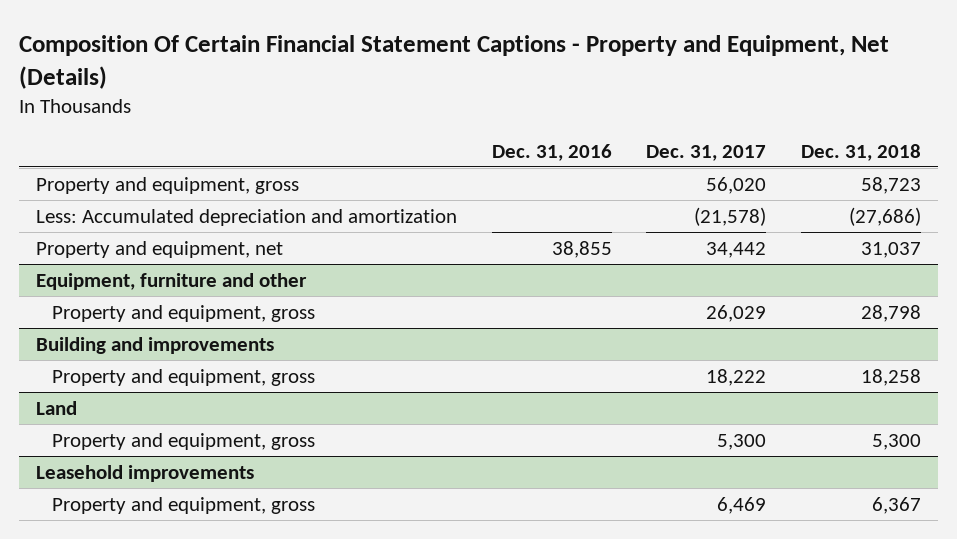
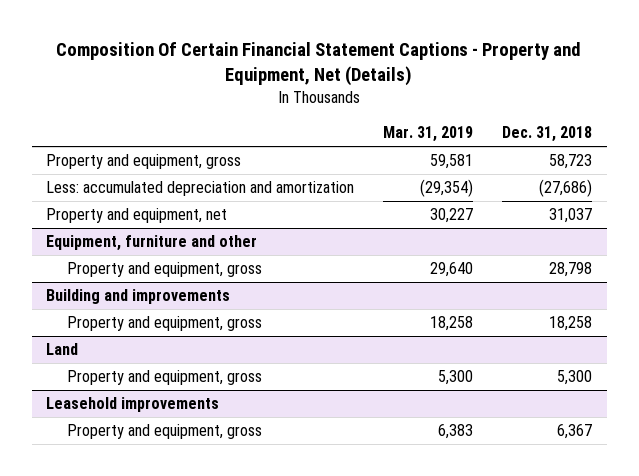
[491,143,612,161] Dec. 31, 2016 -> none
[646,144,767,161] Dec. 31, 2017 -> none
none -> [383,126,474,143] Mar. 31, 2019
[36,209,458,227] Less: Accumulated depreciation and amortization -> [46,181,355,197] Less: accumulated depreciation and amortization

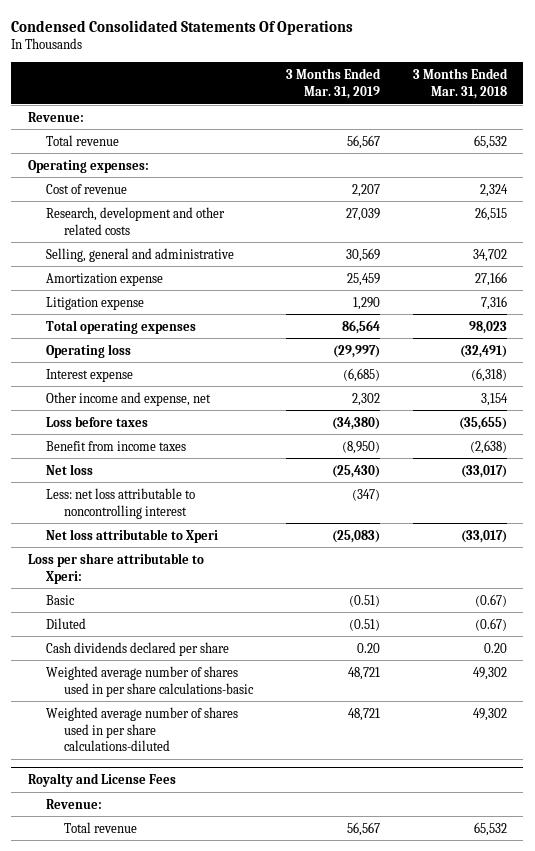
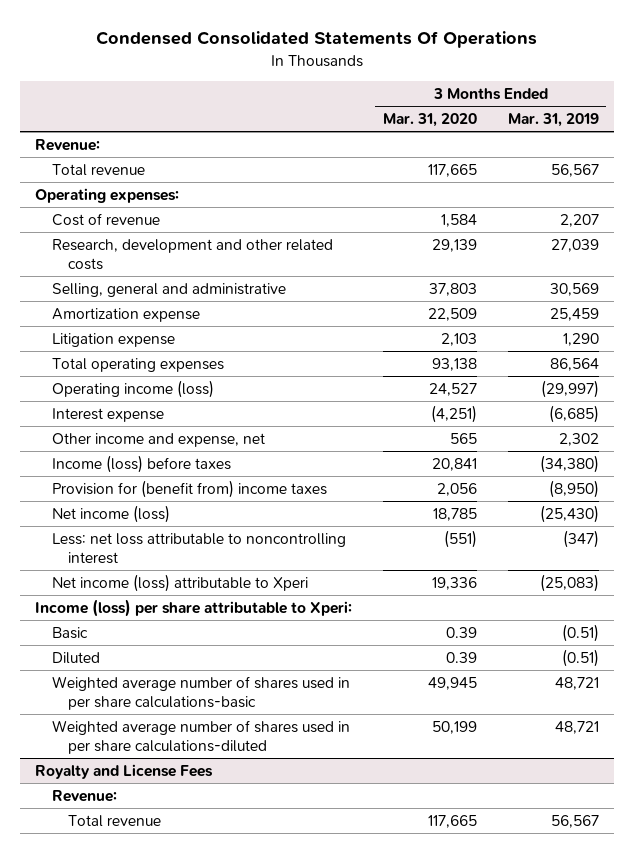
[412,67,508,99] 3 Months Ended Mar. 31, 2018 -> none
none -> [382,112,477,127] Mar. 31, 2020
[45,343,131,358] Operating loss -> [51,379,214,398] Operating income (loss)
[45,415,148,427] Loss before taxes -> [51,454,231,473] Income (loss) before taxes
[45,440,186,451] Benefit from income taxes -> [51,479,327,498] Provision for (benefit from) income taxes
[45,463,93,475] Net loss -> [51,504,170,523] Net income (loss)
[45,528,218,543] Net loss attributable to Xperi -> [51,573,308,592] Net income (loss) attributable to Xperi
[27,552,204,584] Loss per share attributable to Xperi: -> [35,598,353,617] Income (loss) per share attributable to Xperi:
[45,641,229,656] Cash dividends declared per share -> none

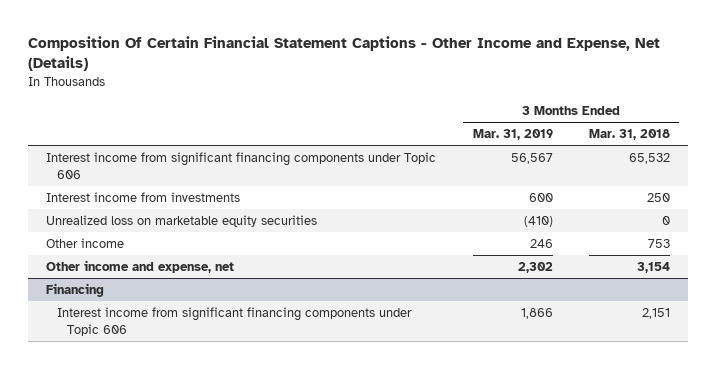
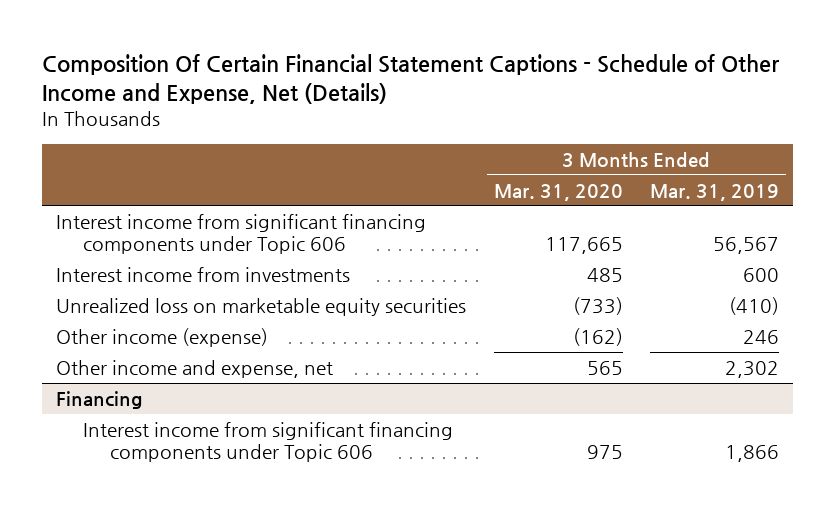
[28,36,661,72] Composition Of Certain Financial Statement Captions - Other Income and Expense, Net (Details) -> [41,53,780,104] Composition Of Certain Financial Statement Captions - Schedule of Other Income and Expense, Net (Details)
[588,129,670,141] Mar. 31, 2018 -> none
none -> [493,183,623,201] Mar. 31, 2020
[46,238,125,249] Other income -> [55,327,268,347] Other income (expense)

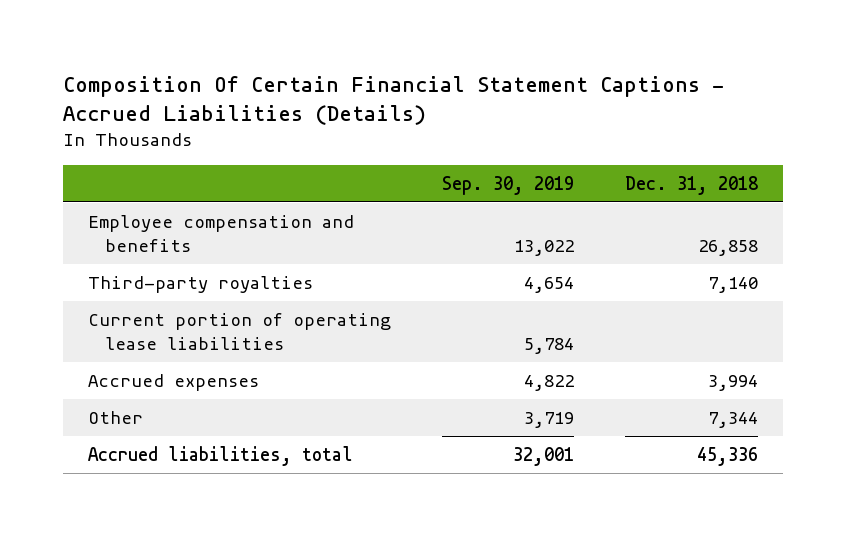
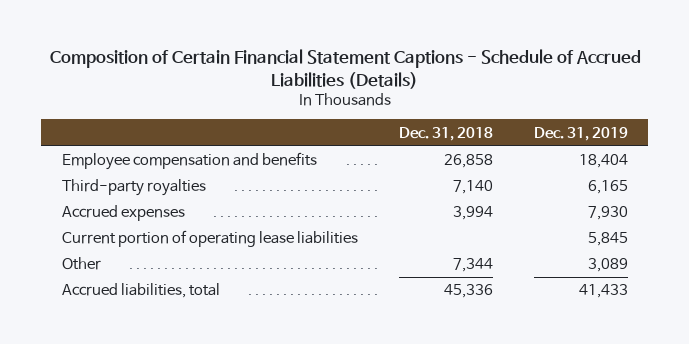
[62,75,724,125] Composition Of Certain Financial Statement Captions - Accrued Liabilities (Details) -> [49,49,641,89] Composition of Certain Financial Statement Captions - Schedule of Accrued Liabilities (Details)
[441,175,574,195] Sep. 30, 2019 -> none
none -> [533,126,628,141] Dec. 31, 2019
[88,312,392,350] Current portion of operating lease liabilities -> [61,230,358,248] Current portion of operating lease liabilities

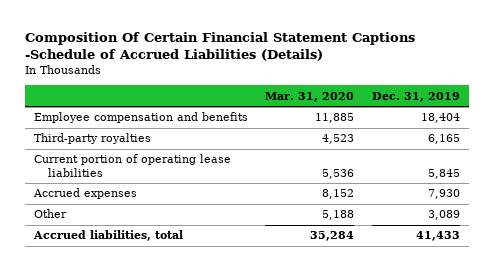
[49,49,641,89] Composition of Certain Financial Statement Captions - Schedule of Accrued Liabilities (Details) -> [25,32,416,62] Composition Of Certain Financial Statement Captions -Schedule of Accrued Liabilities (Details)
[398,126,493,141] Dec. 31, 2018 -> none
none -> [265,91,355,102] Mar. 31, 2020
[61,205,185,222] Accrued expenses -> [32,188,137,200] Accrued expenses

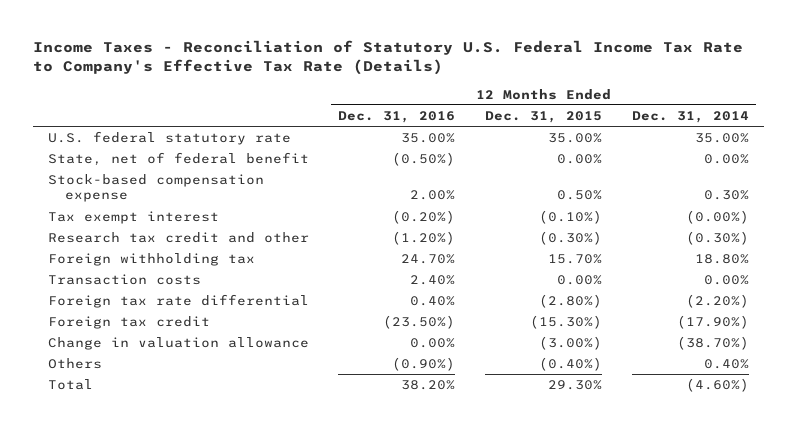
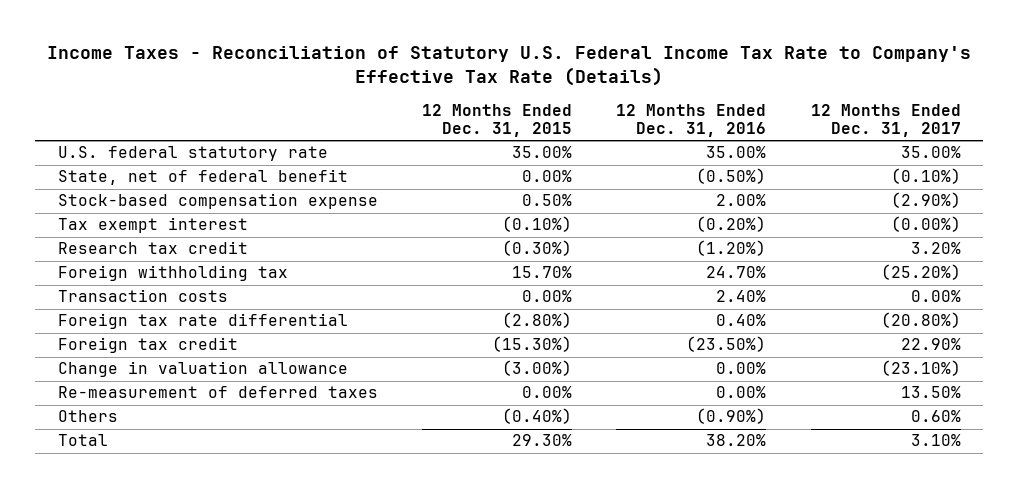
[632,110,750,123] Dec. 31, 2014 -> none
none -> [810,104,961,138] 12 Months Ended Dec. 31, 2017
[47,232,309,244] Research tax credit and other -> [57,241,248,255] Research tax credit
none -> [57,386,378,399] Re-measurement of deferred taxes

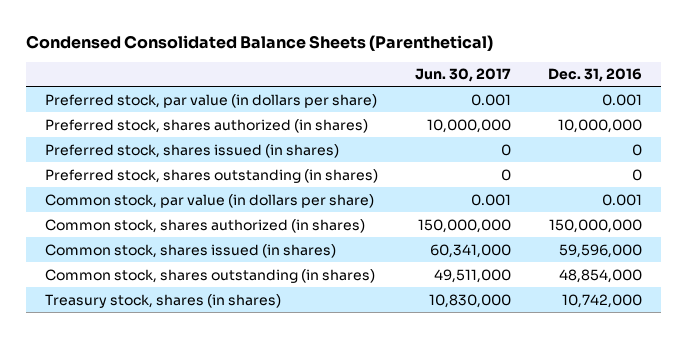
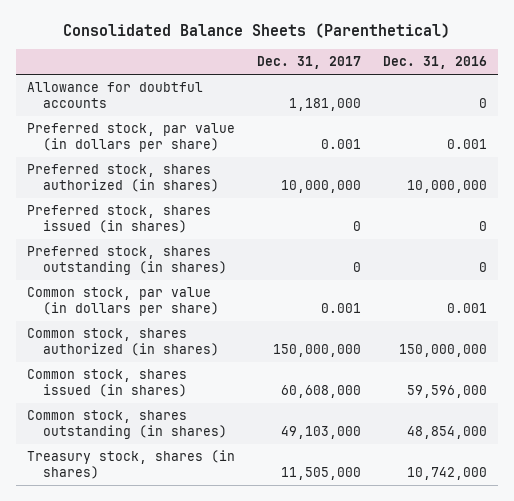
[25,34,493,51] Condensed Consolidated Balance Sheets (Parenthetical) -> [62,23,450,39] Consolidated Balance Sheets (Parenthetical)
[414,68,511,83] Jun. 30, 2017 -> none
none -> [256,56,361,70] Dec. 31, 2017
none -> [26,82,203,109] Allowance for doubtful accounts

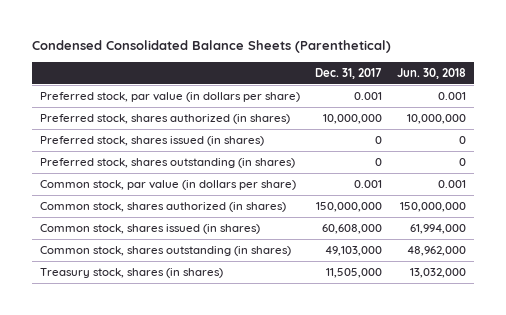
[62,23,450,39] Consolidated Balance Sheets (Parenthetical) -> [32,40,392,54] Condensed Consolidated Balance Sheets (Parenthetical)
[382,56,487,70] Dec. 31, 2016 -> none
none -> [396,67,466,79] Jun. 30, 2018
[26,82,203,109] Allowance for doubtful accounts -> none

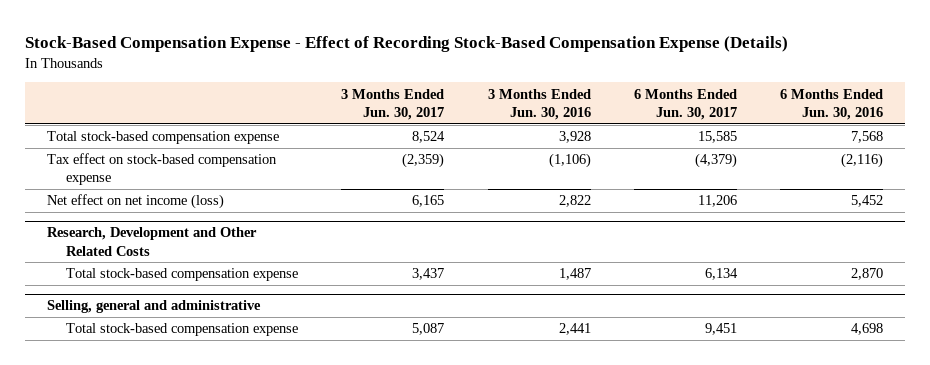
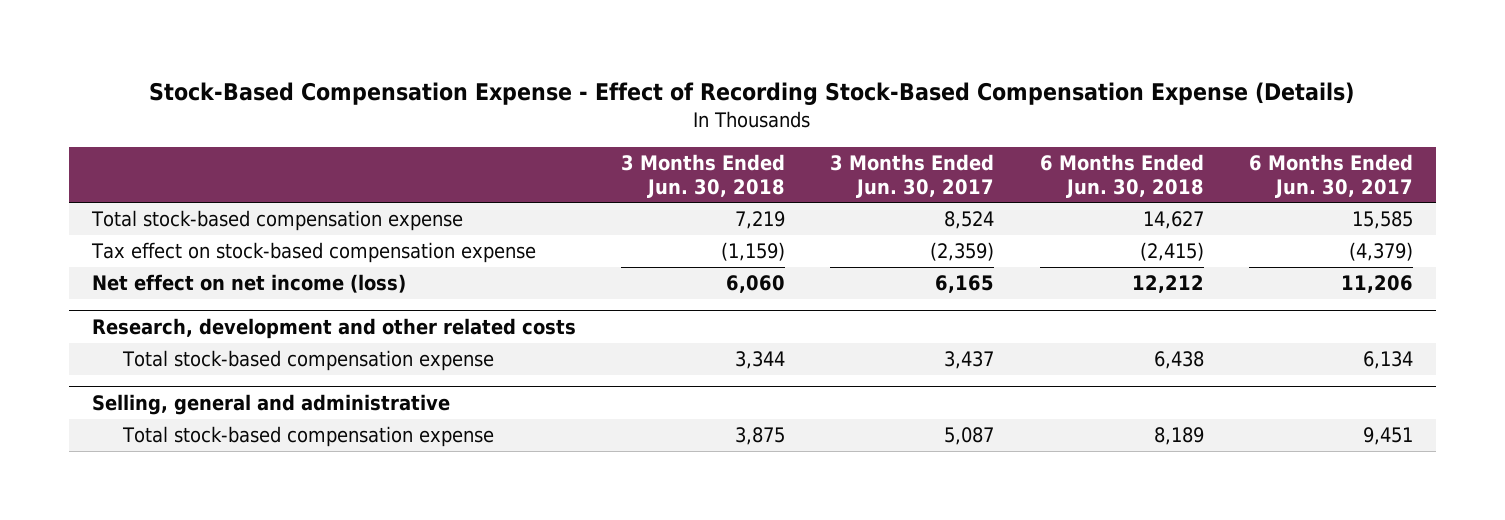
[487,88,591,120] 3 Months Ended Jun. 30, 2016 -> none
[780,88,884,120] 6 Months Ended Jun. 30, 2016 -> none
none -> [620,154,785,198] 3 Months Ended Jun. 30, 2018
none -> [1039,154,1204,198] 6 Months Ended Jun. 30, 2018
[46,227,257,256] Research, Development and Other Related Costs -> [91,317,576,339] Research, development and other related costs

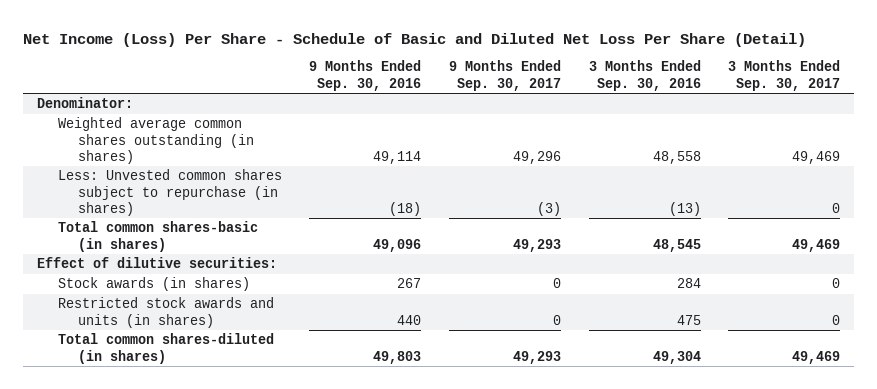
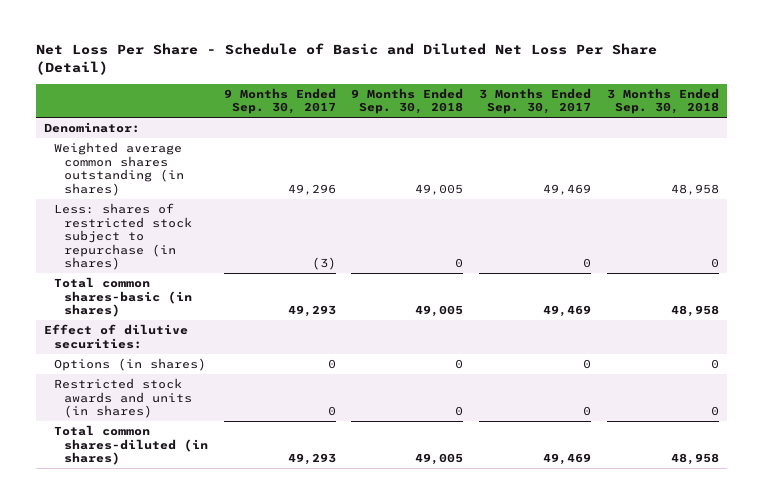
[22,32,806,47] Net Income (Loss) Per Share - Schedule of Basic and Diluted Net Loss Per Share (Detail) -> [36,43,658,76] Net Loss Per Share - Schedule of Basic and Diluted Net Loss Per Share (Detail)
[309,60,422,91] 9 Months Ended Sep. 30, 2016 -> none
[588,60,701,91] 3 Months Ended Sep. 30, 2016 -> none
none -> [351,87,464,115] 9 Months Ended Sep. 30, 2018
none -> [607,87,720,115] 3 Months Ended Sep. 30, 2018
[57,169,282,217] Less: Unvested common shares subject to repurchase (in shares) -> [54,203,192,271] Less: shares of restricted stock subject to repurchase (in shares)
[57,277,250,292] Stock awards (in shares) -> [54,358,207,372] Options (in shares)

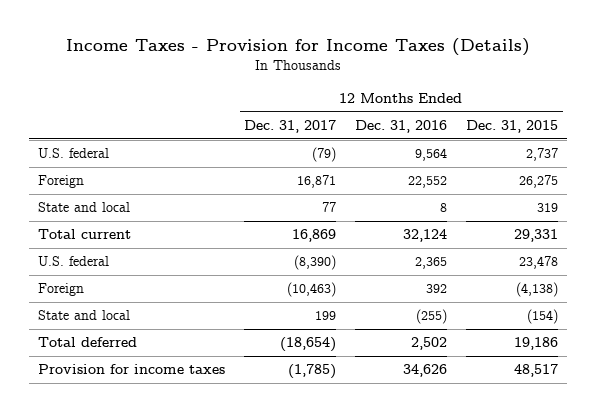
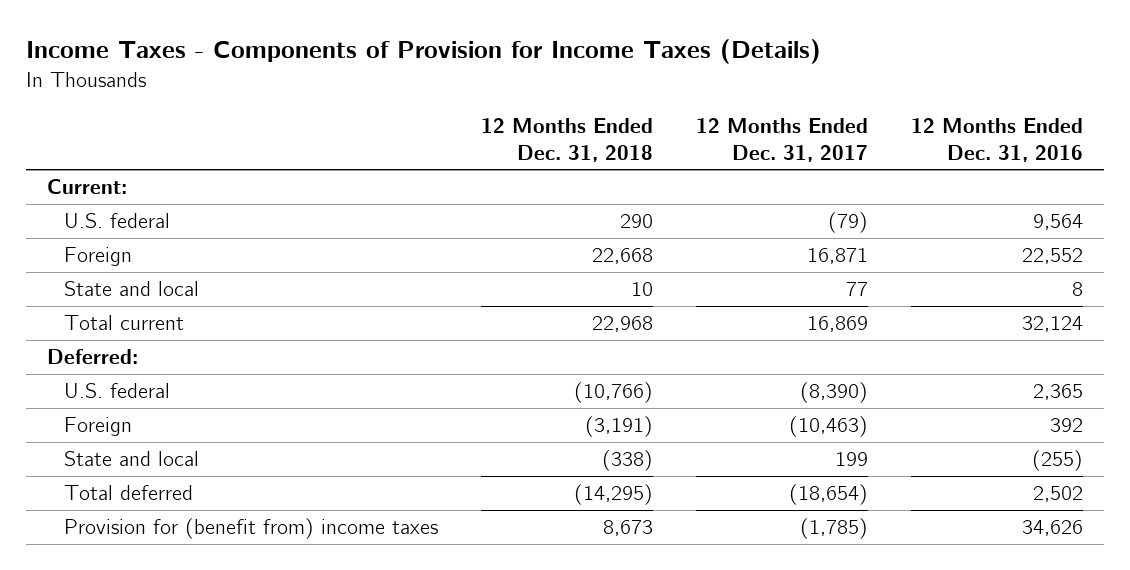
[66,38,531,57] Income Taxes - Provision for Income Taxes (Details) -> [25,39,821,65] Income Taxes - Components of Provision for Income Taxes (Details)
[465,119,558,133] Dec. 31, 2015 -> none
none -> [481,117,654,162] 12 Months Ended Dec. 31, 2018
none -> [46,179,127,195] Current:
none -> [46,349,138,365] Deferred:
[38,364,226,375] Provision for income taxes -> [64,518,439,540] Provision for (benefit from) income taxes

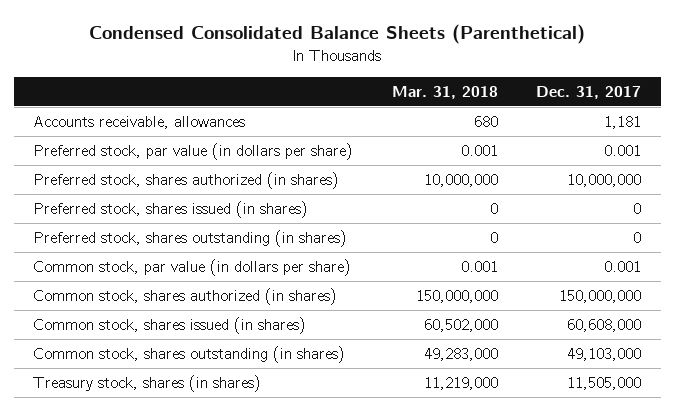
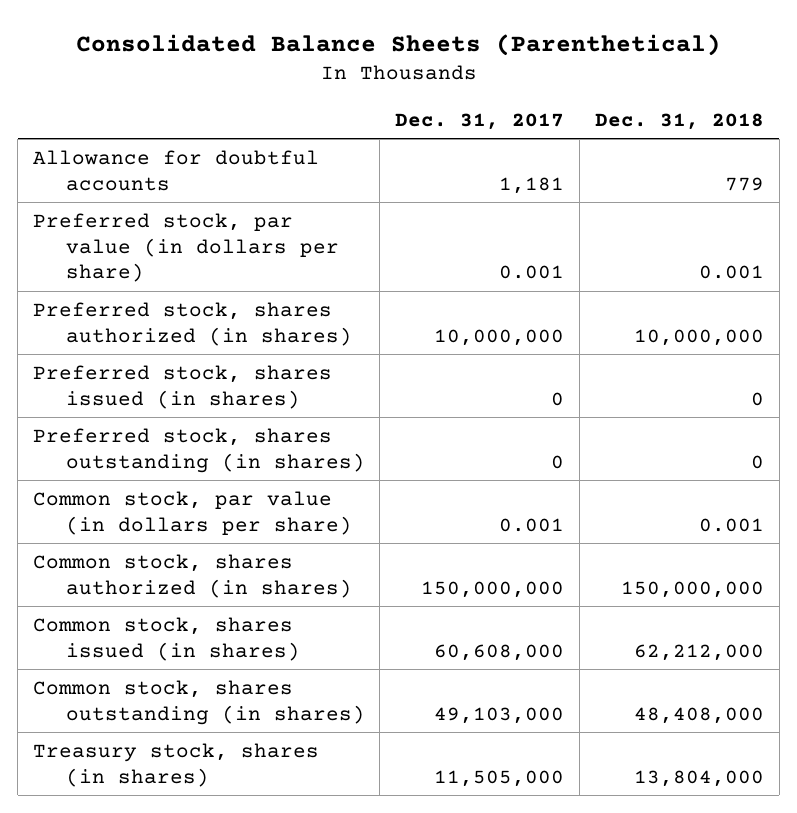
[89,24,586,45] Condensed Consolidated Balance Sheets (Parenthetical) -> [75,33,721,56] Consolidated Balance Sheets (Parenthetical)
[391,85,498,99] Mar. 31, 2018 -> none
none -> [594,112,764,130] Dec. 31, 2018
[33,115,246,129] Accounts receivable, allowances -> [33,150,320,191] Allowance for doubtful accounts

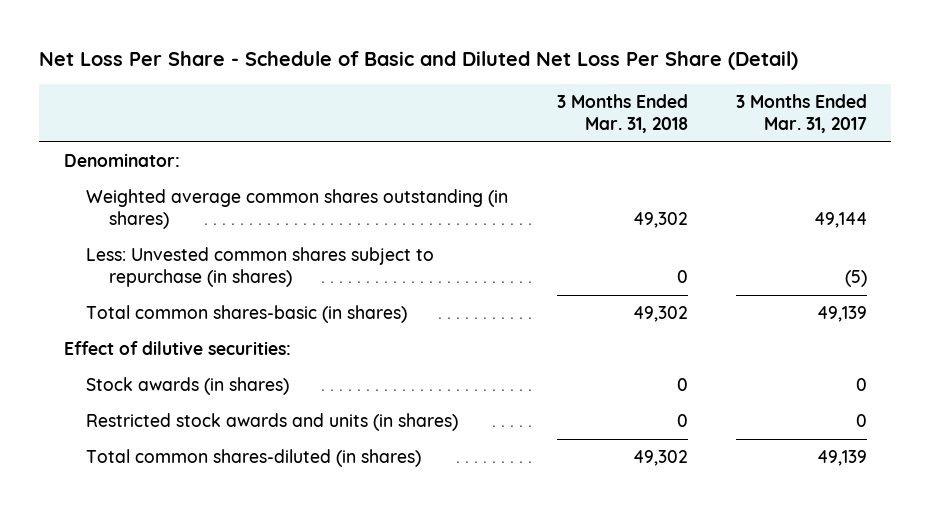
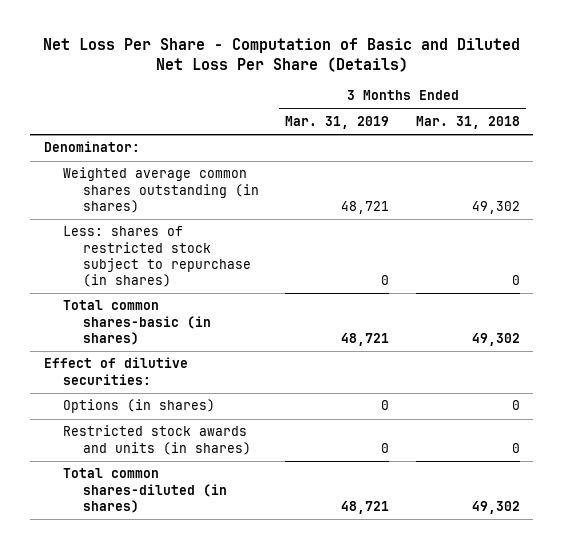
[39,51,799,71] Net Loss Per Share - Schedule of Basic and Diluted Net Loss Per Share (Detail) -> [42,38,520,73] Net Loss Per Share - Computation of Basic and Diluted Net Loss Per Share (Details)
[736,93,868,134] 3 Months Ended Mar. 31, 2017 -> none
none -> [285,116,390,130] Mar. 31, 2019
[86,247,435,288] Less: Unvested common shares subject to repurchase (in shares) -> [63,226,251,288] Less: shares of restricted stock subject to repurchase (in shares)
[86,377,290,396] Stock awards (in shares) -> [63,399,216,414] Options (in shares)

